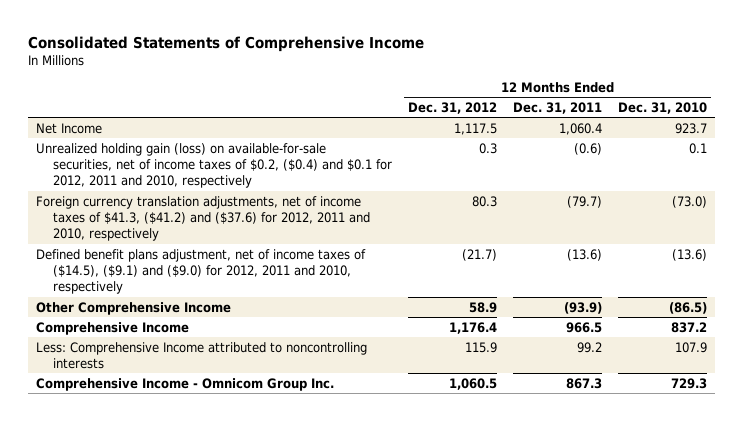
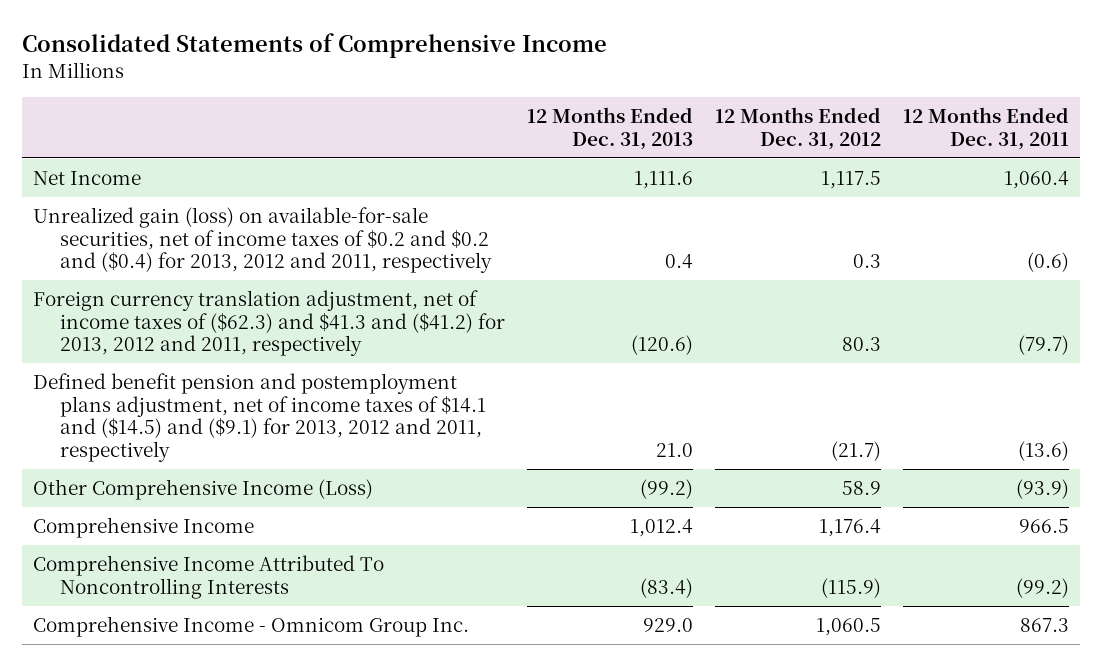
[618,102,708,115] Dec. 31, 2010 -> none
none -> [527,106,694,150] 12 Months Ended Dec. 31, 2013
[36,142,392,189] Unrealized holding gain (loss) on available-for-sale securities, net of income taxes of $0.2, ($0.4) and $0.1 for 2012, 2011 and 2010, respectively -> [33,206,493,274] Unrealized gain (loss) on available-for-sale securities, net of income taxes of $0.2 and $0.2 and ($0.4) for 2013, 2012 and 2011, respectively
[36,195,370,242] Foreign currency translation adjustments, net of income taxes of $41.3, ($41.2) and ($37.6) for 2012, 2011 and 2010, respectively -> [33,289,506,357] Foreign currency translation adjustment, net of income taxes of ($62.3) and $41.3 and ($41.2) for 2013, 2012 and 2011, respectively
[36,248,367,295] Defined benefit plans adjustment, net of income taxes of ($14.5), ($9.1) and ($9.0) for 2012, 2011 and 2010, respectively -> [33,372,487,463] Defined benefit pension and postemployment plans adjustment, net of income taxes of $14.1 and ($14.5) and ($9.1) for 2013, 2012 and 2011, respectively
[36,301,232,315] Other Comprehensive Income -> [33,478,374,500] Other Comprehensive Income (Loss)
[36,341,368,369] Less: Comprehensive Income attributed to noncontrolling interests -> [33,554,385,599] Comprehensive Income Attributed To Noncontrolling Interests
[464,341,497,353] 115.9 -> [821,577,882,598] (115.9)
[577,341,603,353] 99.2 -> [1016,577,1070,598] (99.2)

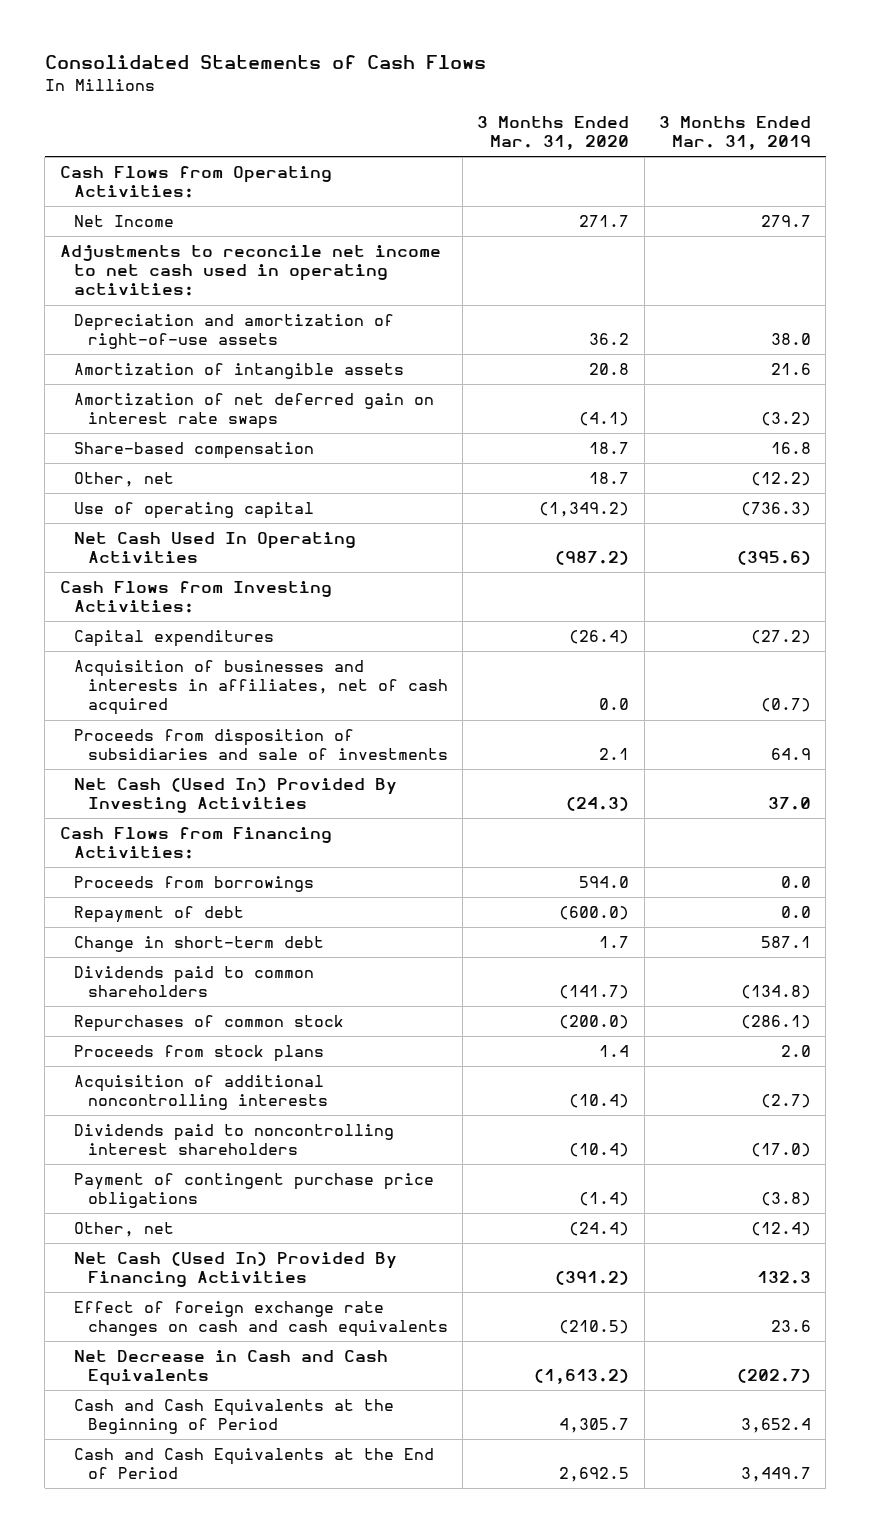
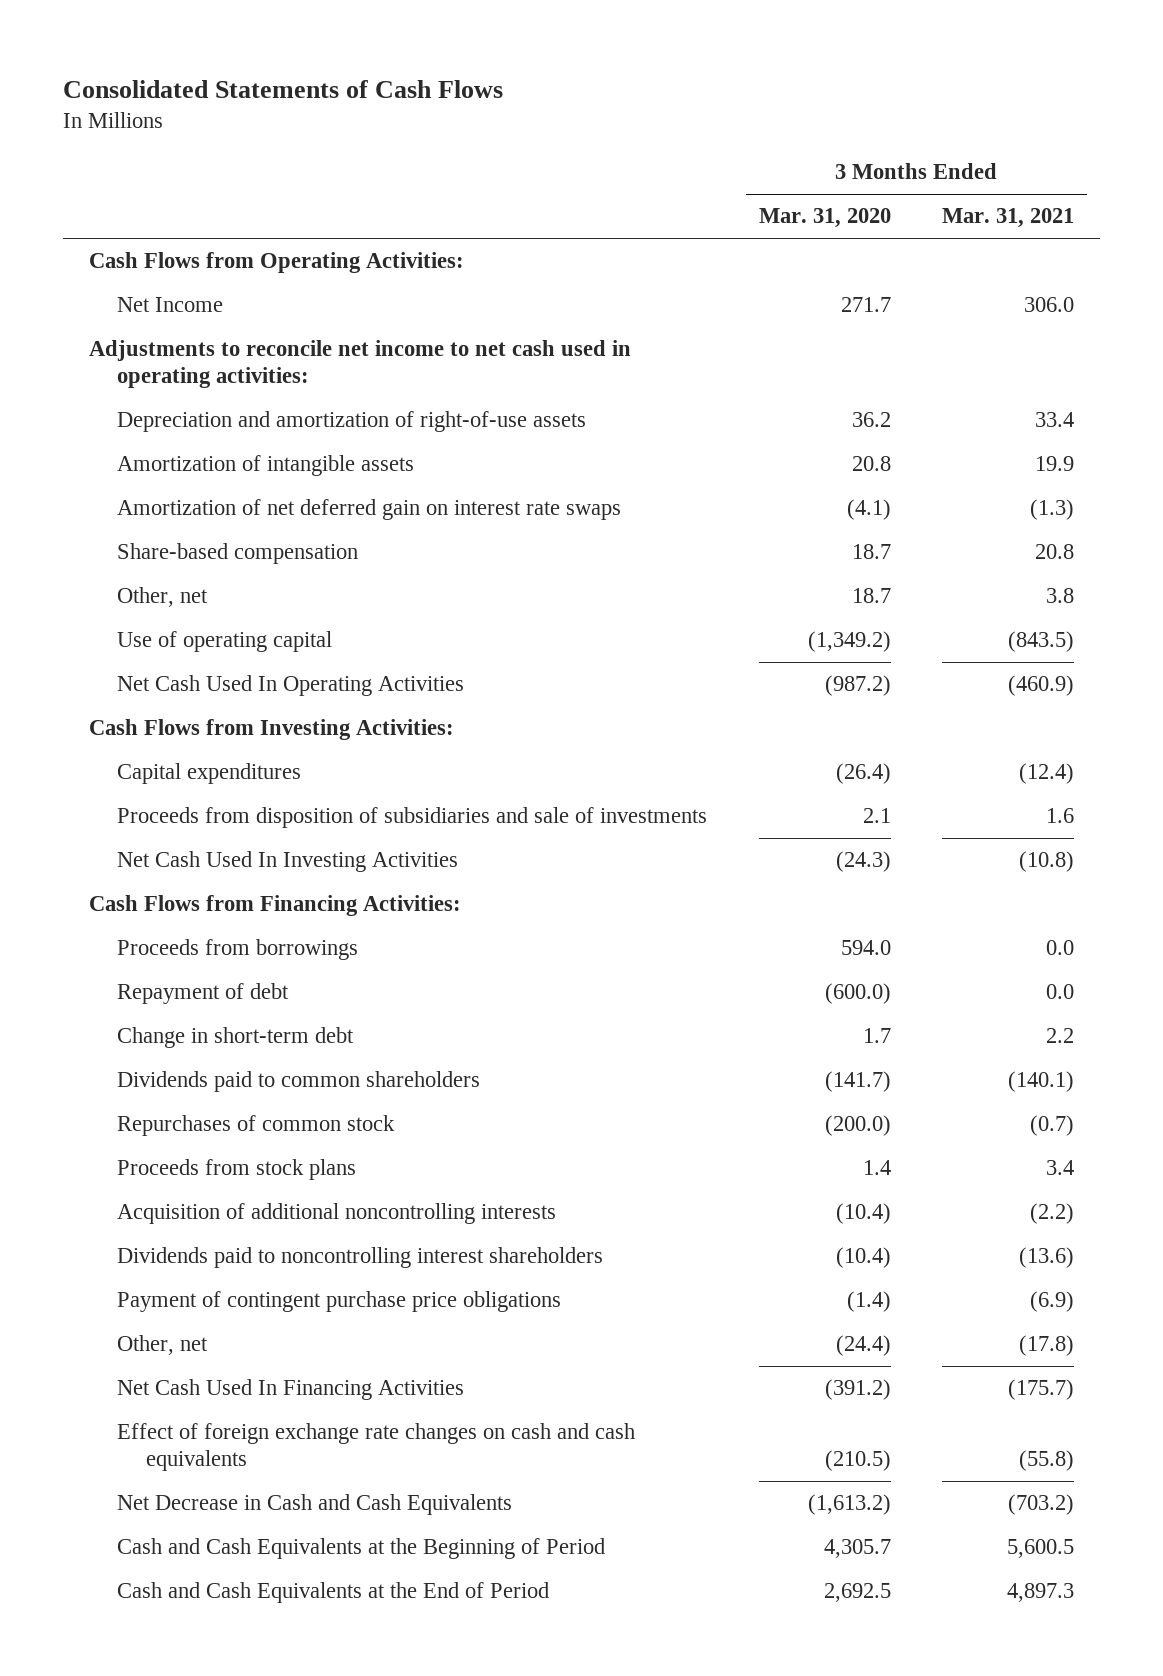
[659,115,812,151] 3 Months Ended Mar. 31, 2019 -> none
none -> [942,208,1075,229] Mar. 31, 2021
[73,660,448,716] Acquisition of businesses and interests in affiliates, net of cash acquired -> none
[73,778,397,814] Net Cash (Used In) Provided By Investing Activities -> [117,851,459,873] Net Cash Used In Investing Activities
[73,1252,397,1288] Net Cash (Used In) Provided By Financing Activities -> [117,1379,465,1401] Net Cash Used In Financing Activities

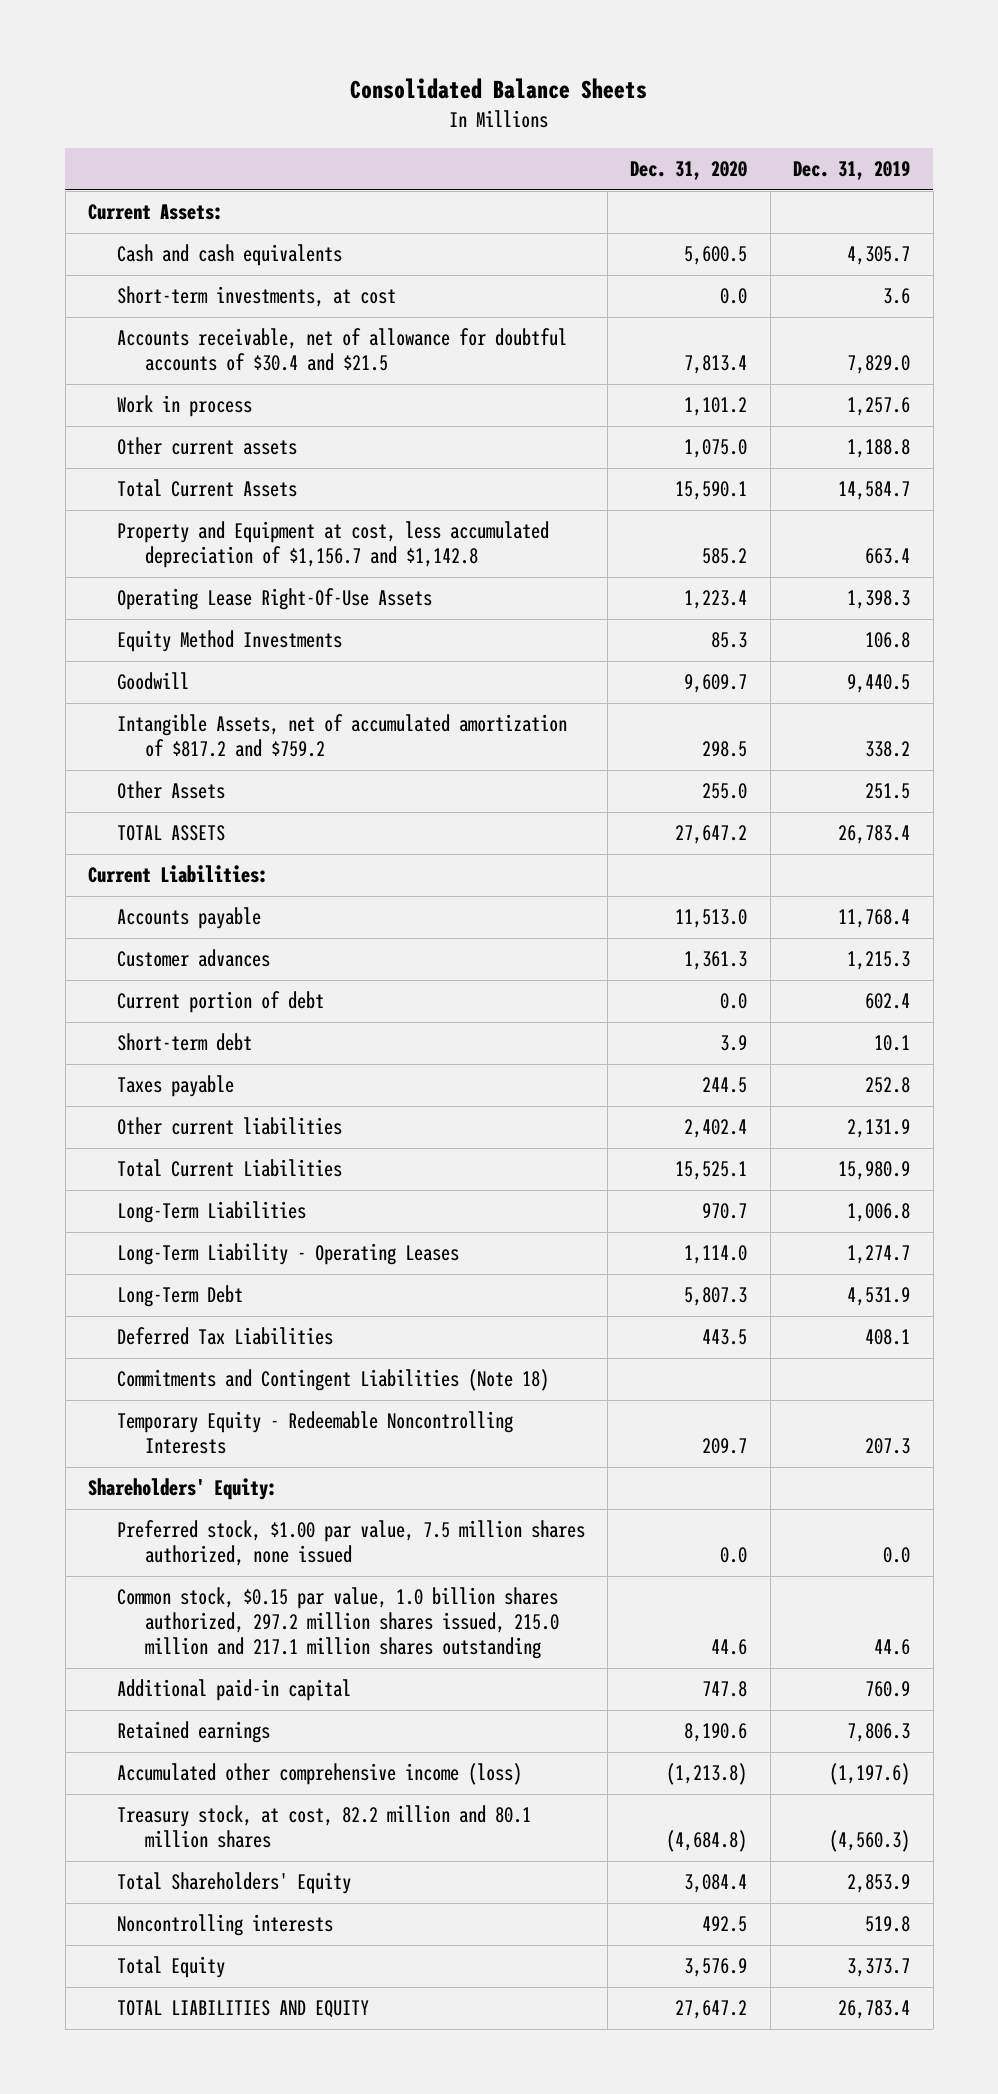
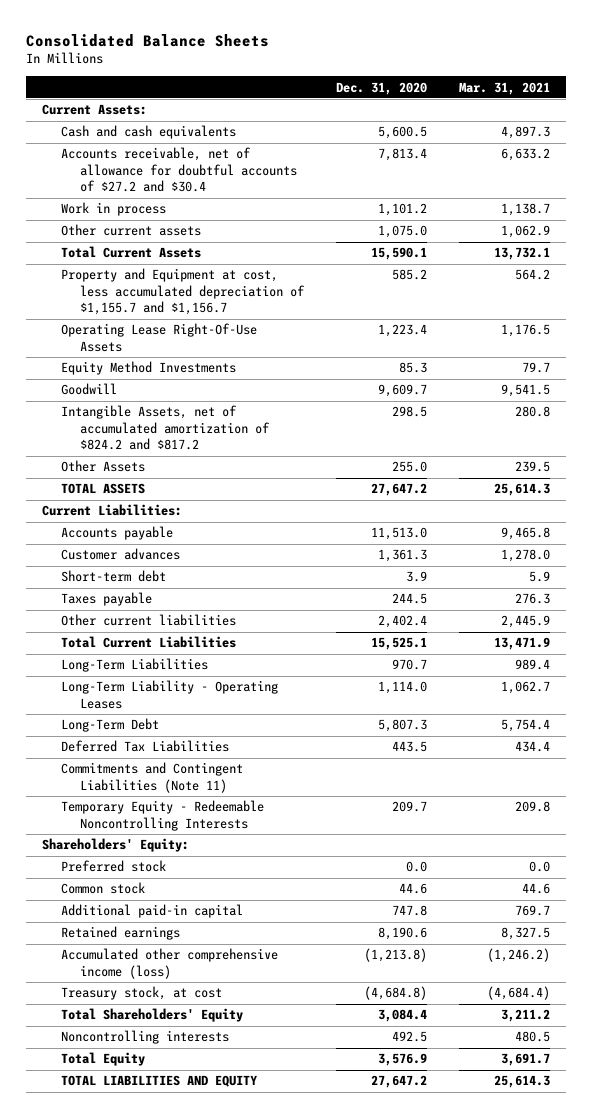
[793,161,911,181] Dec. 31, 2019 -> none
none -> [458,81,550,95] Mar. 31, 2021
[116,286,396,308] Short-term investments, at cost -> none
[116,328,567,372] Accounts receivable, net of allowance for doubtful accounts of $30.4 and $21.5 -> [60,147,297,193] Accounts receivable, net of allowance for doubtful accounts of $27.2 and $30.4
[116,521,549,569] Property and Equipment at cost, less accumulated depreciation of $1,156.7 and $1,142.8 -> [60,268,305,316] Property and Equipment at cost, less accumulated depreciation of $1,155.7 and $1,156.7
[116,714,567,758] Intangible Assets, net of accumulated amortization of $817.2 and $759.2 -> [60,405,270,451] Intangible Assets, net of accumulated amortization of $824.2 and $817.2
[116,991,324,1014] Current portion of debt -> none
[116,1369,549,1392] Commitments and Contingent Liabilities (Note 18) -> [60,762,243,793] Commitments and Contingent Liabilities (Note 11)
[116,1520,585,1567] Preferred stock, $1.00 par value, 7.5 million shares authorized, none issued -> [60,860,166,873] Preferred stock
[116,1587,559,1660] Common stock, $0.15 par value, 1.0 billion shares authorized, 297.2 million shares issued, 215.0 million and 217.1 million shares outstanding -> [60,882,145,895] Common stock
[116,1805,531,1849] Treasury stock, at cost, 82.2 million and 80.1 million shares -> [60,986,222,1001] Treasury stock, at cost

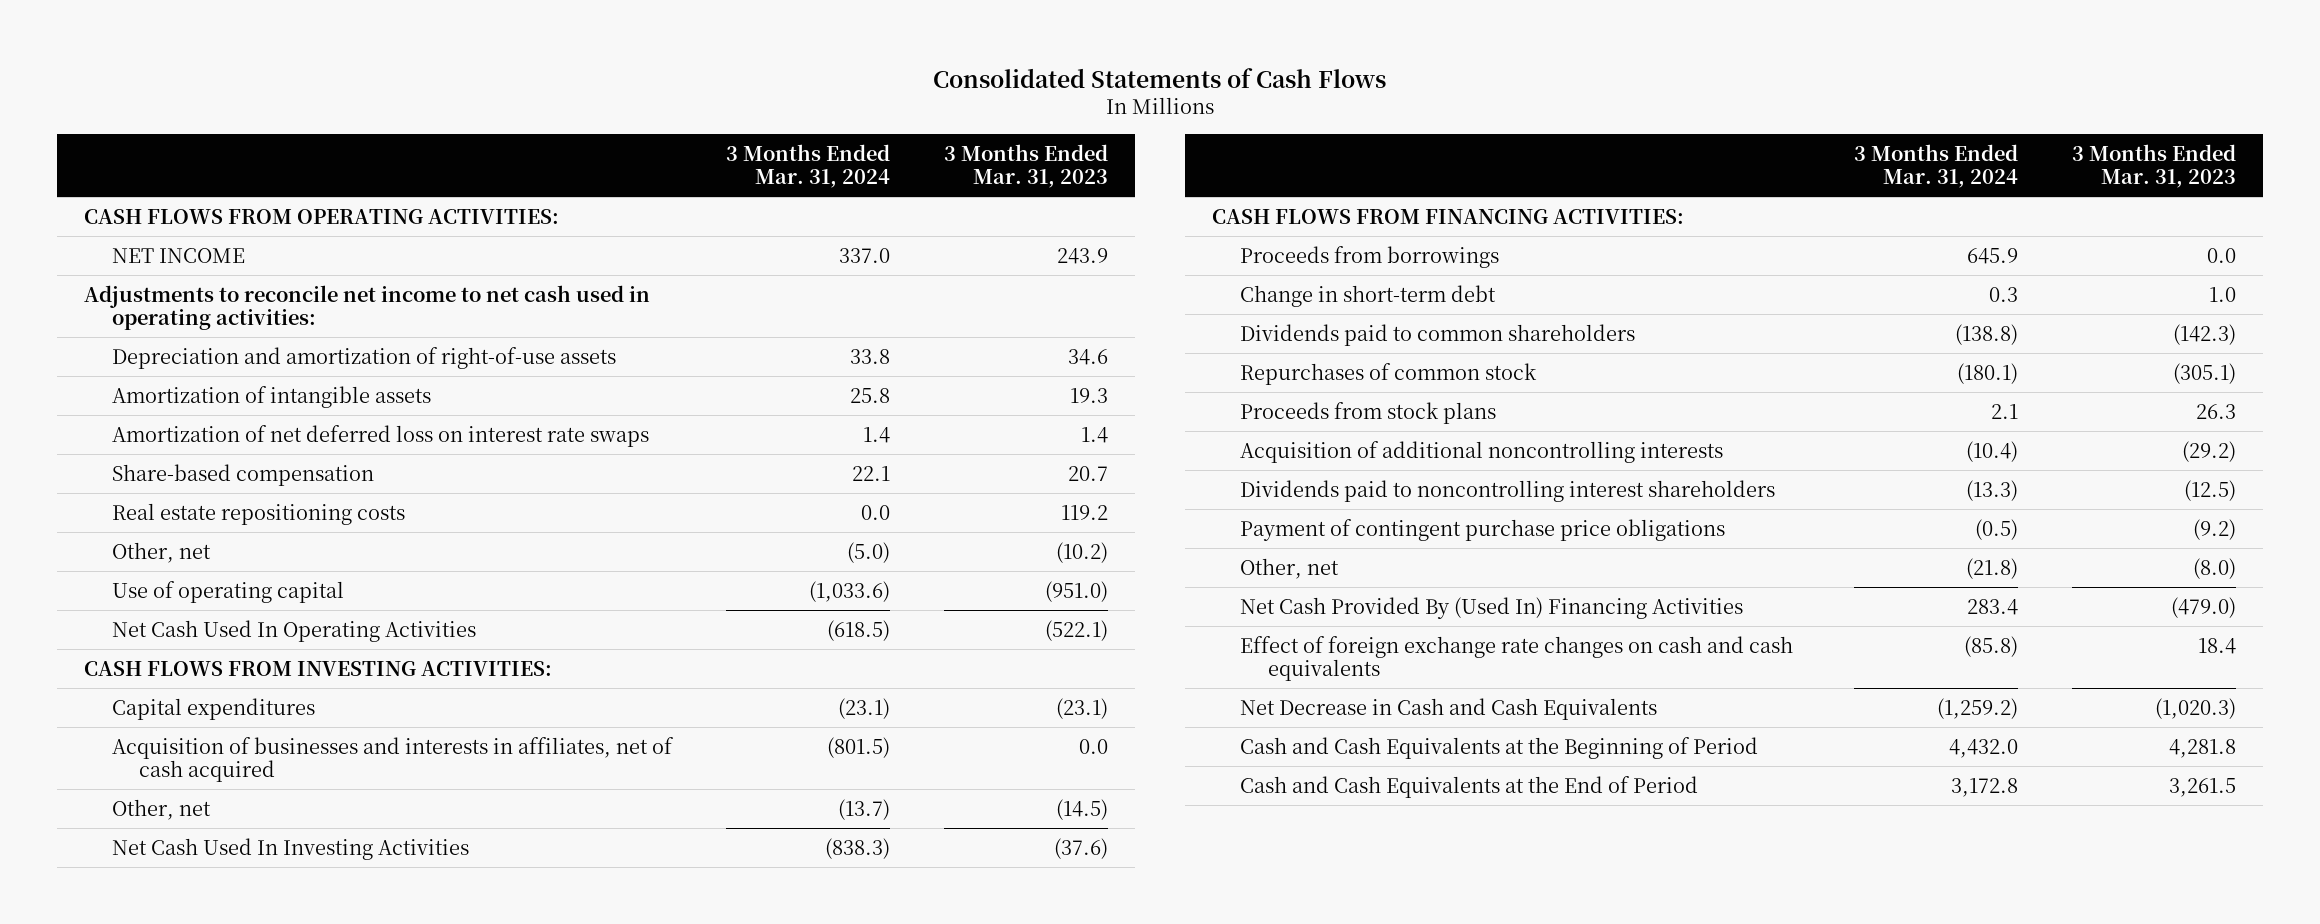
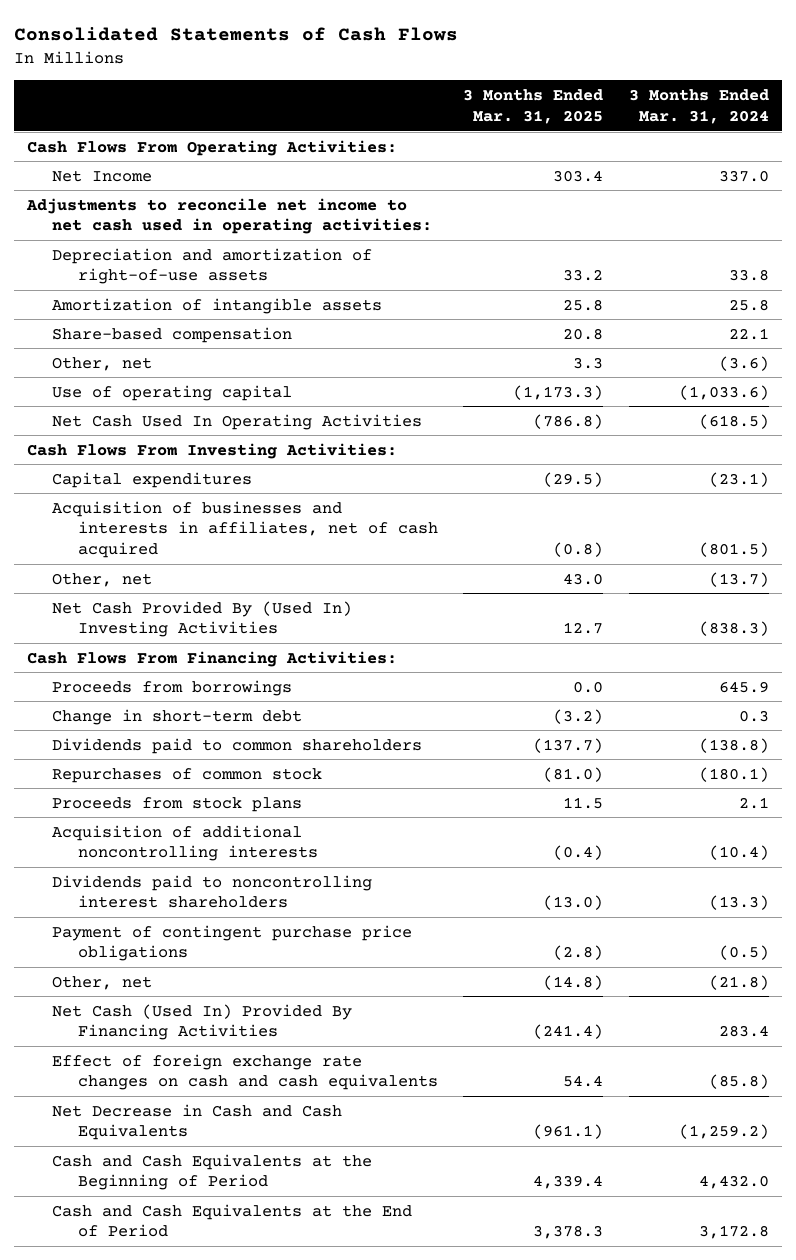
[943,143,1108,189] 3 Months Ended Mar. 31, 2023 -> none
none -> [463,89,604,124] 3 Months Ended Mar. 31, 2025
[83,208,559,224] CASH FLOWS FROM OPERATING ACTIVITIES: -> [26,139,397,156] Cash Flows From Operating Activities:
[111,247,245,263] NET INCOME -> [52,169,153,182] Net Income
[111,424,649,447] Amortization of net deferred loss on interest rate swaps -> none
[111,502,405,525] Real estate repositioning costs -> none
[846,541,890,563] (5.0) -> [719,355,770,371] (3.6)
[83,660,552,676] CASH FLOWS FROM INVESTING ACTIVITIES: -> [26,442,397,459] Cash Flows From Investing Activities:
[111,837,469,860] Net Cash Used In Investing Activities -> [52,600,353,638] Net Cash Provided By (Used In) Investing Activities
[1211,208,1684,224] CASH FLOWS FROM FINANCING ACTIVITIES: -> [26,650,397,667] Cash Flows From Financing Activities:
[1239,596,1743,619] Net Cash Provided By (Used In) Financing Activities -> [52,1003,353,1041] Net Cash (Used In) Provided By Financing Activities

